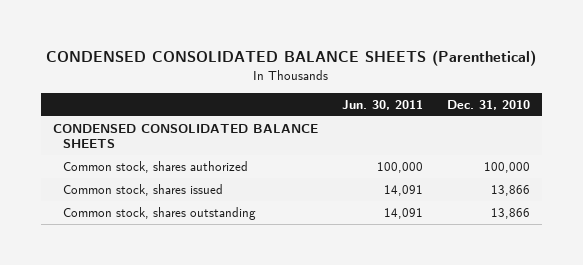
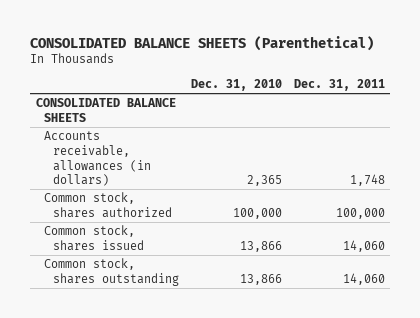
[46,49,537,66] CONDENSED CONSOLIDATED BALANCE SHEETS (Parenthetical) -> [29,35,374,51] CONSOLIDATED BALANCE SHEETS (Parenthetical)
[341,99,423,110] Jun. 30, 2011 -> none
none -> [293,78,385,91] Dec. 31, 2011
[53,124,319,149] CONDENSED CONSOLIDATED BALANCE SHEETS -> [35,98,176,122] CONSOLIDATED BALANCE SHEETS
none -> [44,131,151,187] Accounts receivable, allowances (in dollars)

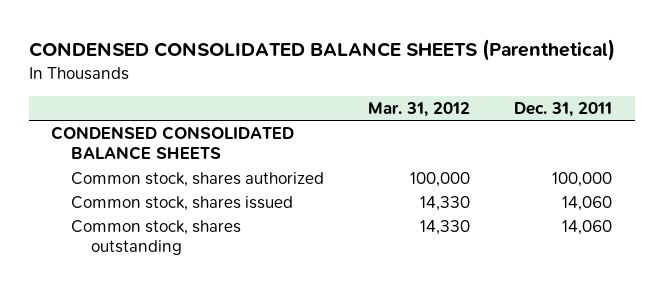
[29,35,374,51] CONSOLIDATED BALANCE SHEETS (Parenthetical) -> [29,38,616,61] CONDENSED CONSOLIDATED BALANCE SHEETS (Parenthetical)
[190,78,282,91] Dec. 31, 2010 -> none
none -> [368,101,471,117] Mar. 31, 2012
[44,131,151,187] Accounts receivable, allowances (in dollars) -> none
[35,98,176,122] CONSOLIDATED BALANCE SHEETS -> [51,126,295,161] CONDENSED CONSOLIDATED BALANCE SHEETS

